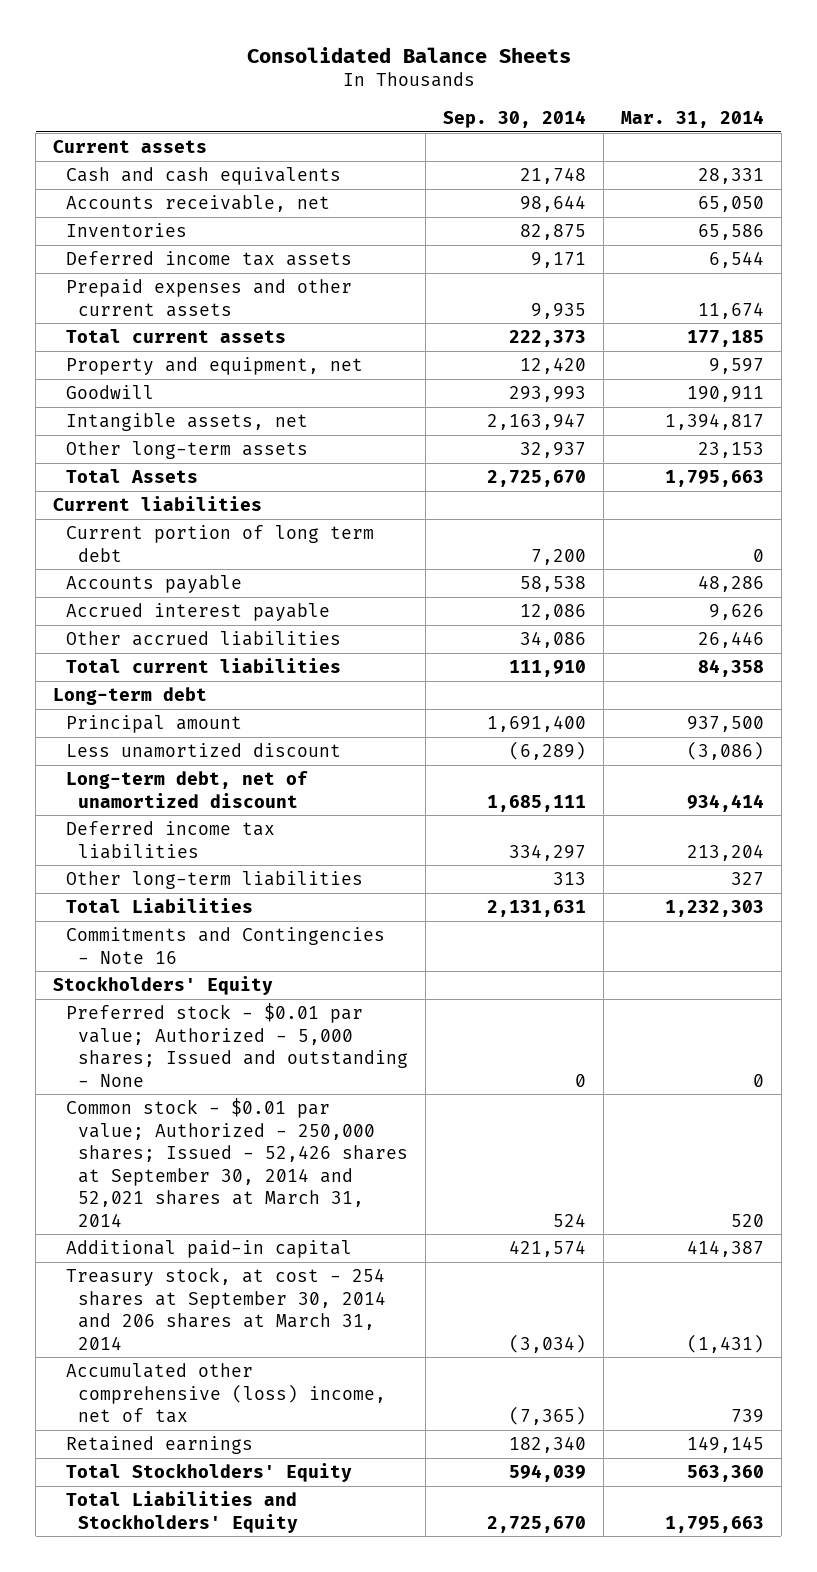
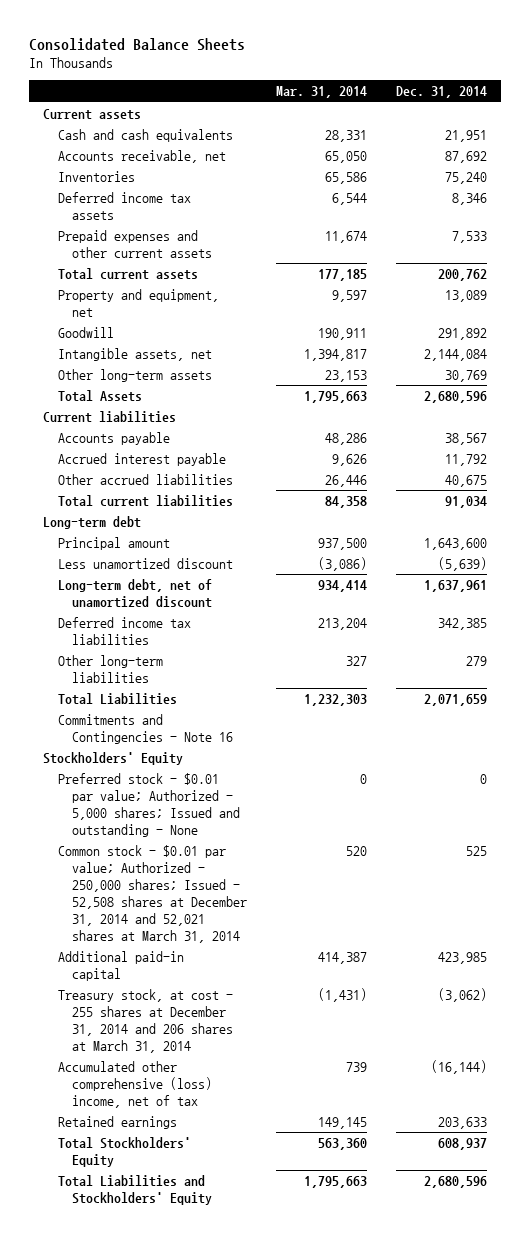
[442,109,586,128] Sep. 30, 2014 -> none
none -> [395,86,487,99] Dec. 31, 2014
[65,524,374,562] Current portion of long term debt -> none
[65,1097,409,1227] Common stock - $0.01 par value; Authorized - 250,000 shares; Issued - 52,426 shares at September 30, 2014 and 52,021 shares at March 31, 2014 -> [57,844,248,944] Common stock - $0.01 par value; Authorized - 250,000 shares; Issued - 52,508 shares at December 31, 2014 and 52,021 shares at March 31, 2014
[65,1266,387,1350] Treasury stock, at cost - 254 shares at September 30, 2014 and 206 shares at March 31, 2014 -> [57,988,234,1053] Treasury stock, at cost - 255 shares at December 31, 2014 and 206 shares at March 31, 2014

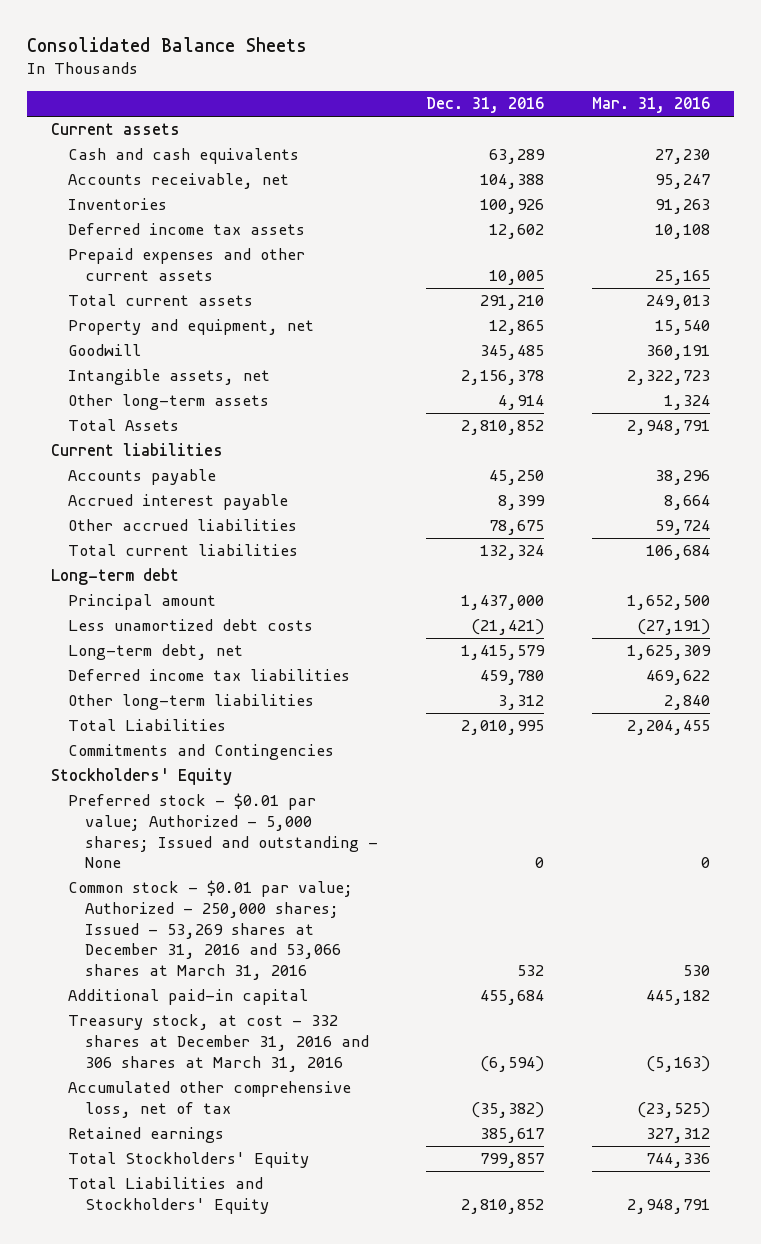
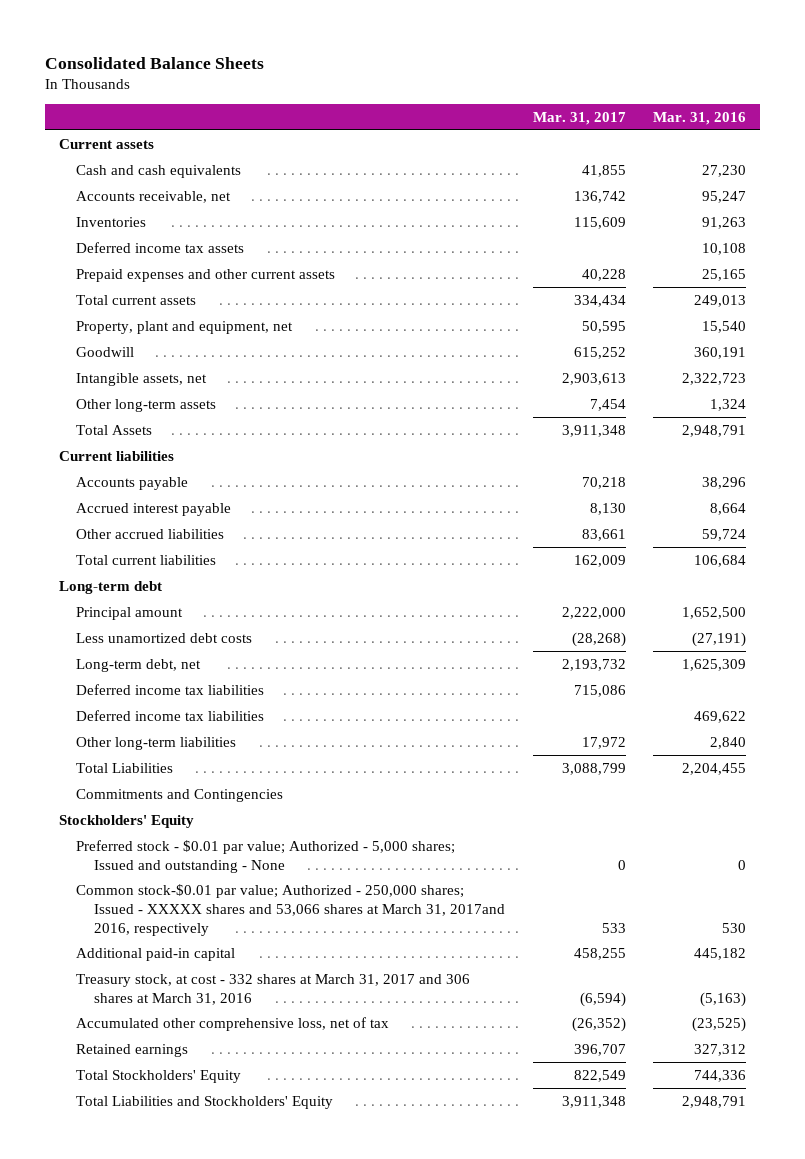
[425,97,544,114] Dec. 31, 2016 -> none
none -> [532,112,626,126] Mar. 31, 2017
[67,319,314,336] Property and equipment, net -> [76,320,294,334] Property, plant and equipment, net
none -> [76,683,265,695] Deferred income tax liabilities
[67,880,353,980] Common stock - $0.01 par value; Authorized - 250,000 shares; Issued - 53,269 shares at December 31, 2016 and 53,066 shares at March 31, 2016 -> [76,883,505,936] Common stock-$0.01 par value; Authorized - 250,000 shares; Issued - XXXXX shares and 53,066 shares at March 31, 2017and 2016, respectively
[67,1014,369,1072] Treasury stock, at cost - 332 shares at December 31, 2016 and 306 shares at March 31, 2016 -> [76,973,471,1005] Treasury stock, at cost - 332 shares at March 31, 2017 and 306 shares at March 31, 2016

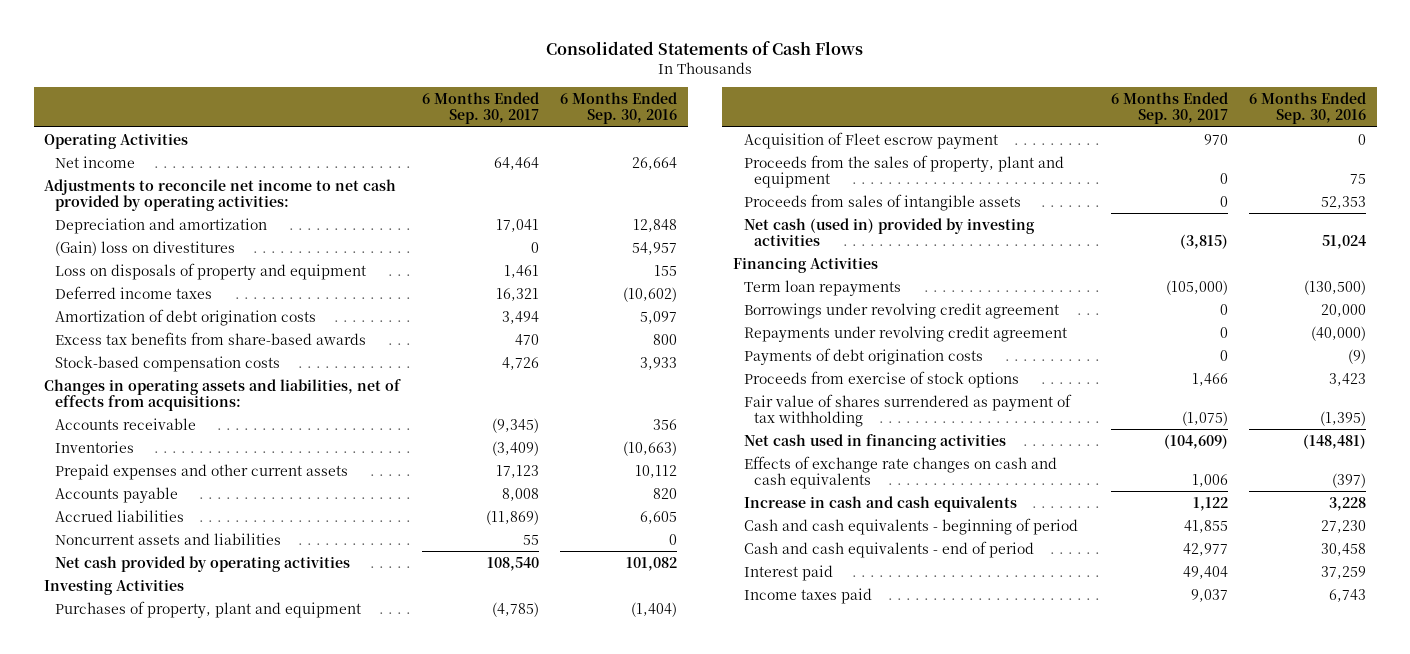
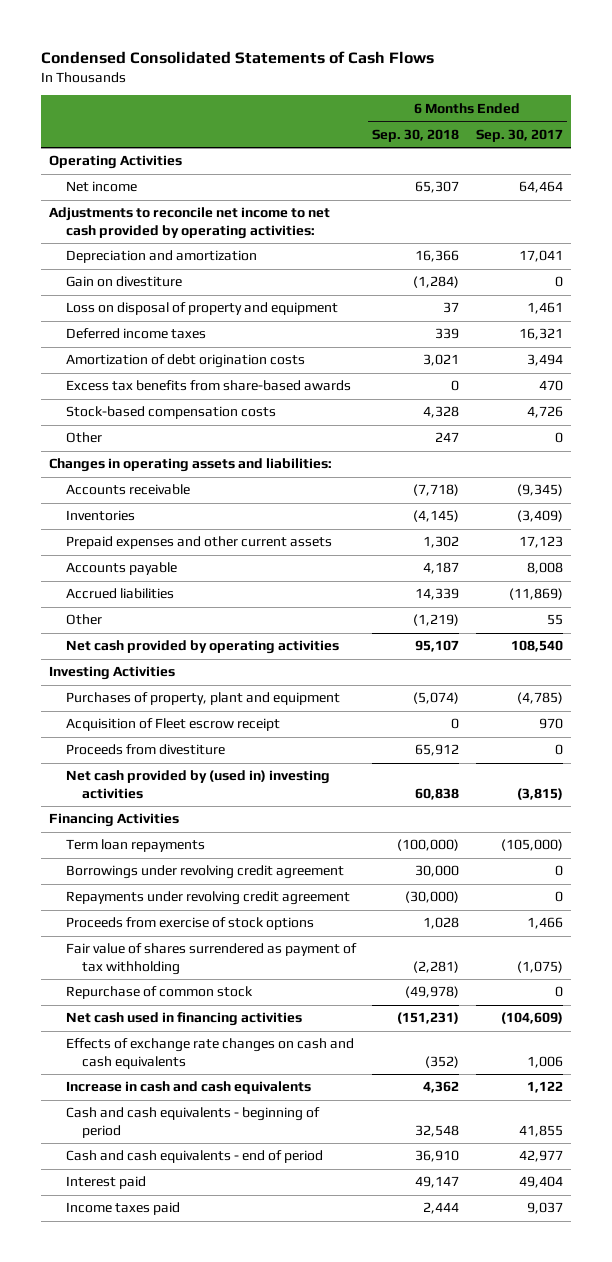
[546,41,864,56] Consolidated Statements of Cash Flows -> [41,50,435,64] Condensed Consolidated Statements of Cash Flows
[560,92,678,125] 6 Months Ended Sep. 30, 2016 -> none
none -> [372,128,460,142] Sep. 30, 2018
[55,240,236,256] (Gain) loss on divestitures -> [65,276,182,288] Gain on divestiture
[55,262,367,280] Loss on disposals of property and equipment -> [65,302,338,316] Loss on disposal of property and equipment
none -> [65,432,102,444] Other
[44,378,402,411] Changes in operating assets and liabilities, net of effects from acquisitions: -> [49,458,333,473] Changes in operating assets and liabilities:
[55,532,282,545] Noncurrent assets and liabilities -> none
none -> [65,614,102,626] Other
[743,154,1064,188] Proceeds from the sales of property, plant and equipment -> none
[743,131,998,149] Acquisition of Fleet escrow payment -> [65,718,280,732] Acquisition of Fleet escrow receipt
[743,193,1021,211] Proceeds from sales of intangible assets -> [65,744,225,756] Proceeds from divestiture
[743,217,1035,246] Net cash (used in) provided by investing activities -> [65,770,330,799] Net cash provided by (used in) investing activities
[743,347,983,365] Payments of debt origination costs -> none
none -> [65,986,253,1000] Repurchase of common stock

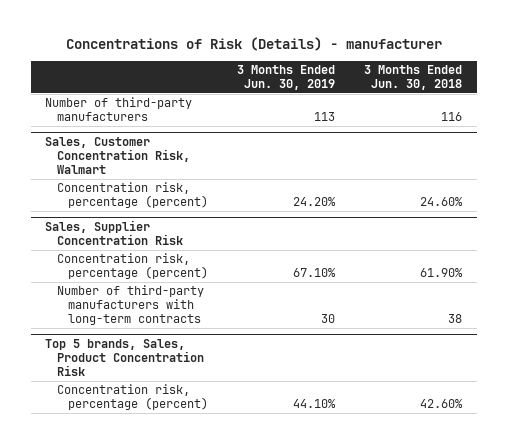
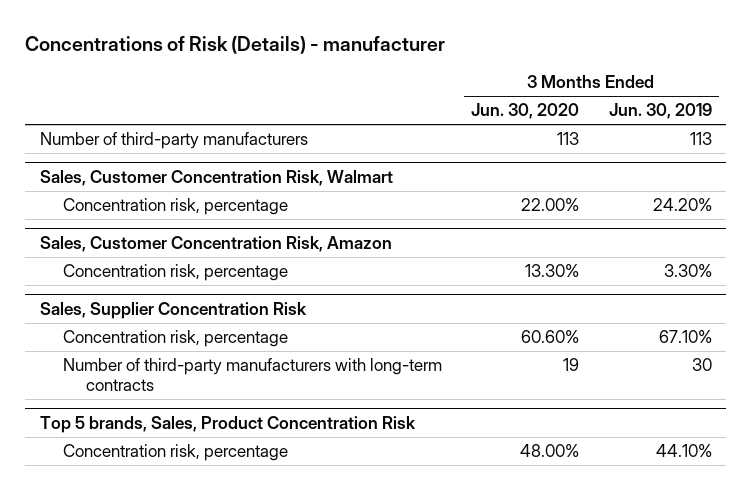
[364,64,463,90] 3 Months Ended Jun. 30, 2018 -> none
none -> [471,103,580,120] Jun. 30, 2020
[56,182,209,209] Concentration risk, percentage (percent) -> [62,198,288,216] Concentration risk, percentage
none -> [39,236,392,253] Sales, Customer Concentration Risk, Amazon
none -> [62,264,288,282] Concentration risk, percentage
[56,253,209,280] Concentration risk, percentage (percent) -> [62,330,288,348] Concentration risk, percentage
[56,384,209,411] Concentration risk, percentage (percent) -> [62,444,288,462] Concentration risk, percentage

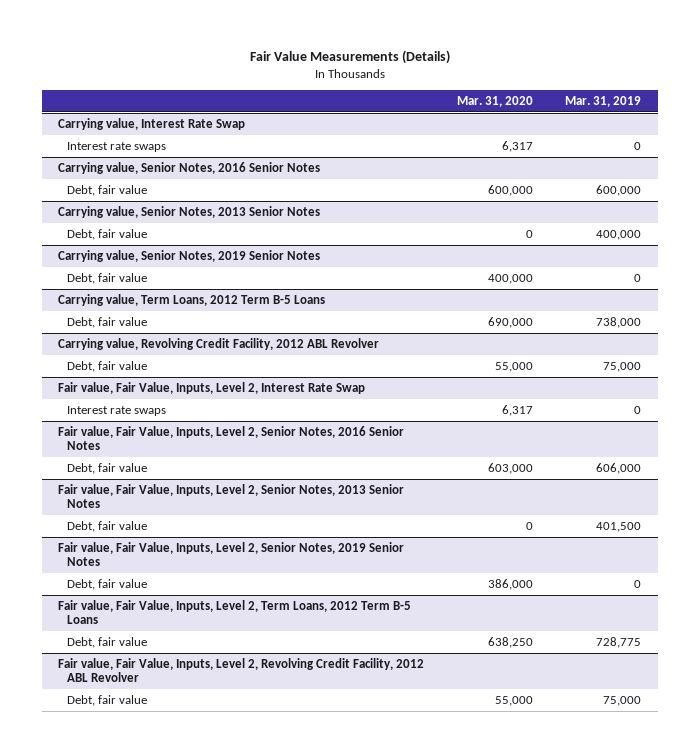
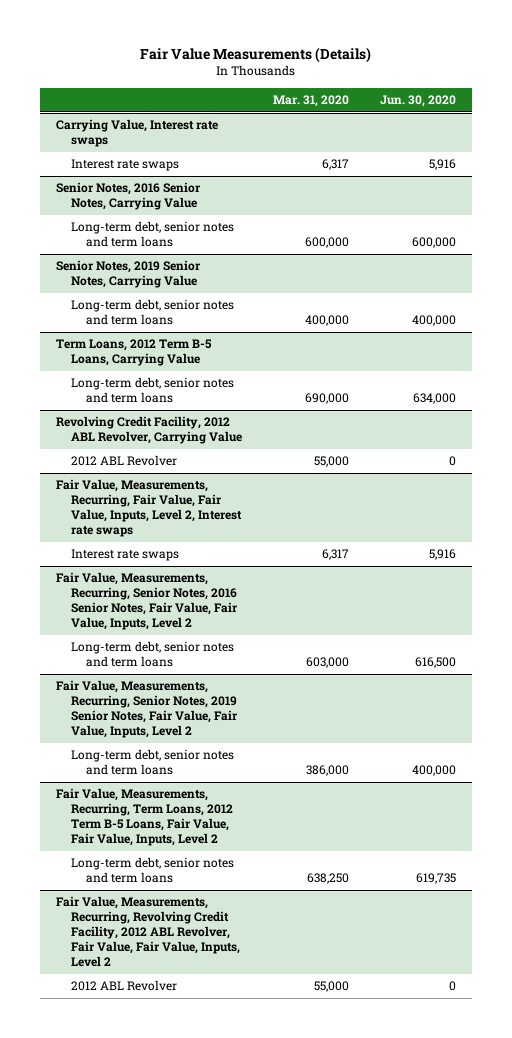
[565,95,642,107] Mar. 31, 2019 -> none
none -> [380,94,457,107] Jun. 30, 2020
[58,117,246,130] Carrying value, Interest Rate Swap -> [56,119,219,148] Carrying Value, Interest rate swaps
[58,205,321,218] Carrying value, Senior Notes, 2013 Senior Notes -> none
[67,228,148,240] Debt, fair value -> none
[67,272,148,284] Debt, fair value -> none
[67,316,148,328] Debt, fair value -> none
[67,360,148,372] Debt, fair value -> none
[58,161,321,174] Carrying value, Senior Notes, 2016 Senior Notes -> [56,182,202,211] Senior Notes, 2016 Senior Notes, Carrying Value
[67,184,148,196] Debt, fair value -> [70,221,234,248] Long-term debt, senior notes and term loans
[58,249,321,262] Carrying value, Senior Notes, 2019 Senior Notes -> [56,260,202,289] Senior Notes, 2019 Senior Notes, Carrying Value
none -> [70,299,234,326] Long-term debt, senior notes and term loans
[58,293,326,306] Carrying value, Term Loans, 2012 Term B-5 Loans -> [56,339,213,367] Term Loans, 2012 Term B-5 Loans, Carrying Value
none -> [70,377,234,404] Long-term debt, senior notes and term loans
[58,337,380,350] Carrying value, Revolving Credit Facility, 2012 ABL Revolver -> [56,416,242,445] Revolving Credit Facility, 2012 ABL Revolver, Carrying Value
none -> [70,455,177,467] 2012 ABL Revolver
[58,381,366,394] Fair value, Fair Value, Inputs, Level 2, Interest Rate Swap -> [56,479,242,538] Fair Value, Measurements, Recurring, Fair Value, Fair Value, Inputs, Level 2, Interest rate swaps
[58,483,405,509] Fair value, Fair Value, Inputs, Level 2, Senior Notes, 2013 Senior Notes -> none
[67,520,148,532] Debt, fair value -> none
[67,694,148,706] Debt, fair value -> none
[58,425,405,451] Fair value, Fair Value, Inputs, Level 2, Senior Notes, 2016 Senior Notes -> [56,572,238,631] Fair Value, Measurements, Recurring, Senior Notes, 2016 Senior Notes, Fair Value, Fair Value, Inputs, Level 2
[67,462,148,474] Debt, fair value -> [70,641,234,668] Long-term debt, senior notes and term loans
[58,541,405,567] Fair value, Fair Value, Inputs, Level 2, Senior Notes, 2019 Senior Notes -> [56,680,238,739] Fair Value, Measurements, Recurring, Senior Notes, 2019 Senior Notes, Fair Value, Fair Value, Inputs, Level 2
[67,578,148,590] Debt, fair value -> [70,749,234,776] Long-term debt, senior notes and term loans
[58,599,412,625] Fair value, Fair Value, Inputs, Level 2, Term Loans, 2012 Term B-5 Loans -> [56,788,233,847] Fair Value, Measurements, Recurring, Term Loans, 2012 Term B-5 Loans, Fair Value, Fair Value, Inputs, Level 2
[67,636,148,648] Debt, fair value -> [70,857,234,884] Long-term debt, senior notes and term loans
[58,657,425,683] Fair value, Fair Value, Inputs, Level 2, Revolving Credit Facility, 2012 ABL Revolver -> [56,896,240,968] Fair Value, Measurements, Recurring, Revolving Credit Facility, 2012 ABL Revolver, Fair Value, Fair Value, Inputs, Level 2
none -> [70,980,177,992] 2012 ABL Revolver

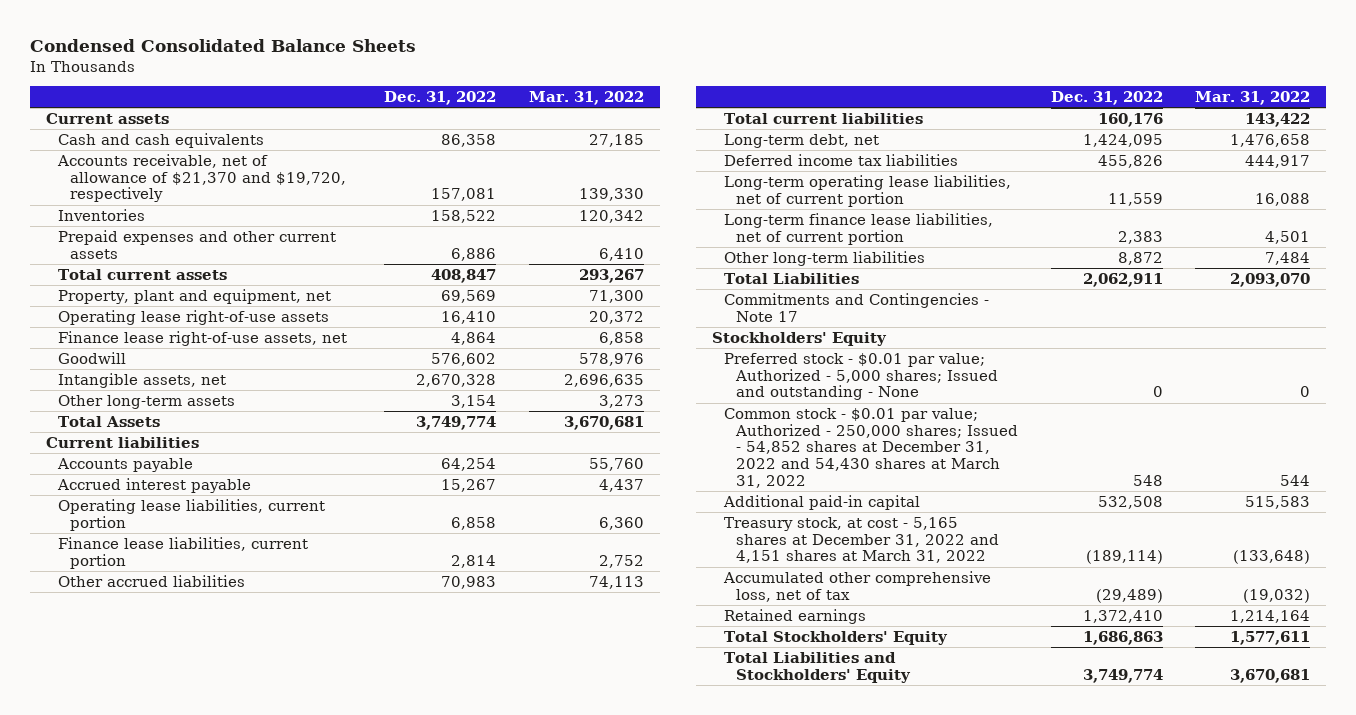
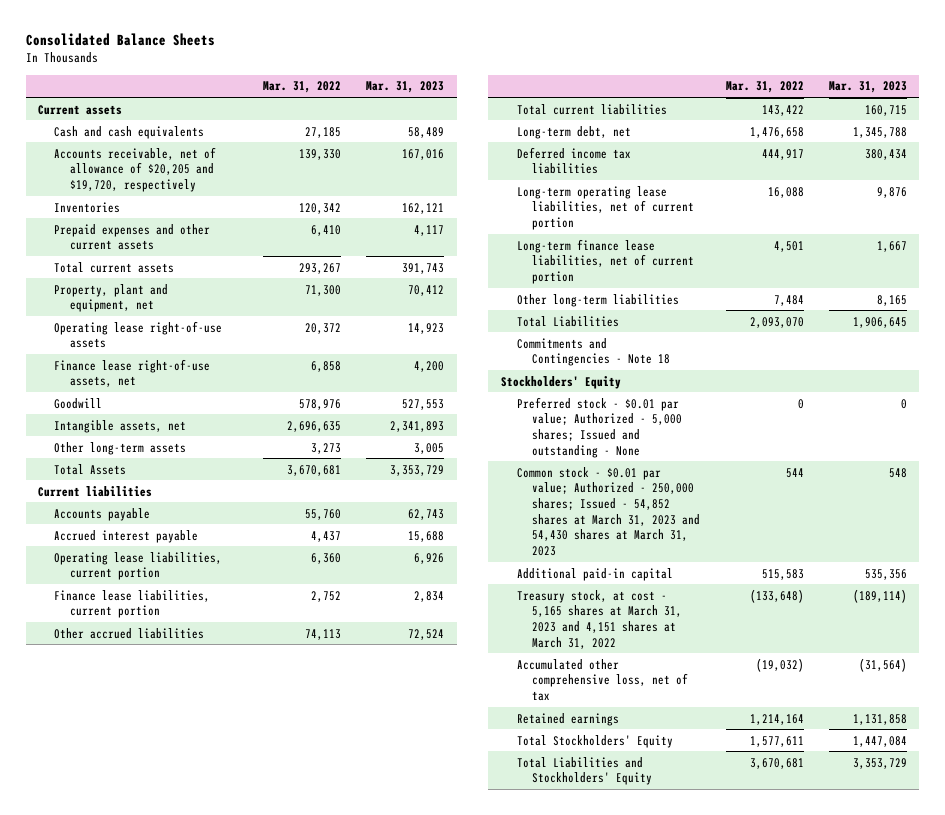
[29,39,416,53] Condensed Consolidated Balance Sheets -> [25,33,215,47] Consolidated Balance Sheets
[384,91,497,106] Dec. 31, 2022 -> none
none -> [366,81,445,94] Mar. 31, 2023
[56,153,346,203] Accounts receivable, net of allowance of $21,370 and $19,720, respectively -> [53,146,216,192] Accounts receivable, net of allowance of $20,205 and $19,720, respectively
[724,292,990,322] Commitments and Contingencies - Note 17 -> [516,337,671,367] Commitments and Contingencies - Note 18
[724,407,1019,488] Common stock - $0.01 par value; Authorized - 250,000 shares; Issued - 54,852 shares at December 31, 2022 and 54,430 shares at March 31, 2022 -> [516,466,701,556] Common stock - $0.01 par value; Authorized - 250,000 shares; Issued - 54,852 shares at March 31, 2023 and 54,430 shares at March 31, 2023
[724,516,1000,564] Treasury stock, at cost - 5,165 shares at December 31, 2022 and 4,151 shares at March 31, 2022 -> [516,589,683,649] Treasury stock, at cost - 5,165 shares at March 31, 2023 and 4,151 shares at March 31, 2022

